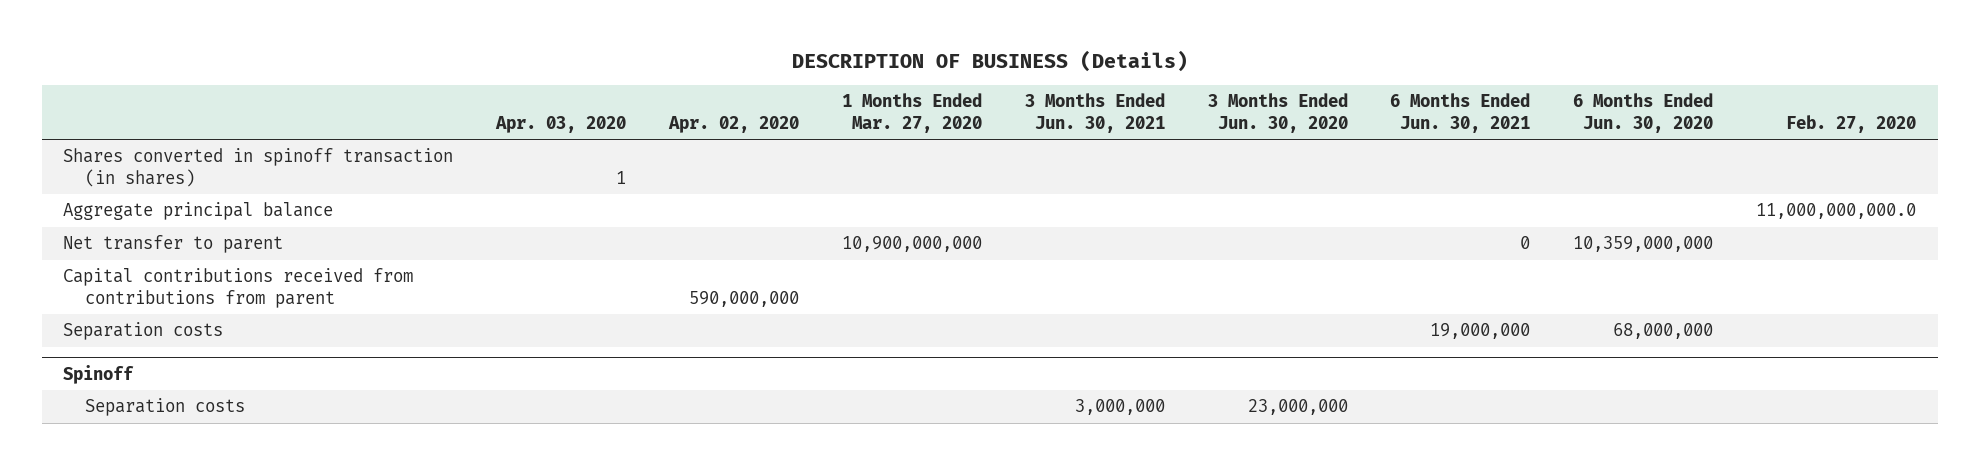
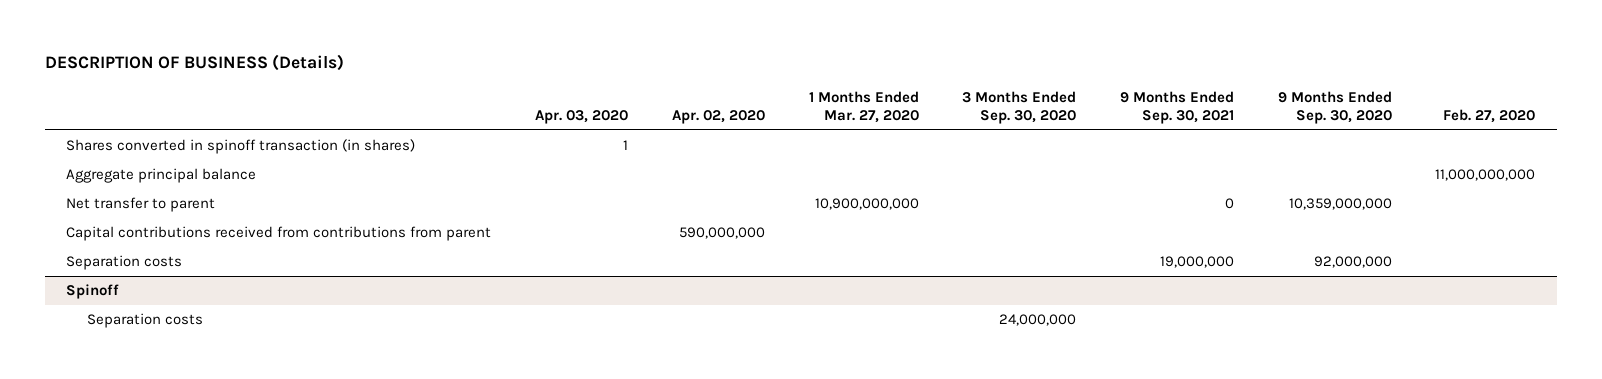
[1024,93,1165,133] 3 Months Ended Jun. 30, 2021 -> none
[1207,93,1348,133] 3 Months Ended Jun. 30, 2020 -> none
[1390,93,1531,133] 6 Months Ended Jun. 30, 2021 -> none
[1573,93,1714,133] 6 Months Ended Jun. 30, 2020 -> none
none -> [962,91,1077,125] 3 Months Ended Sep. 30, 2020
none -> [1119,91,1234,125] 9 Months Ended Sep. 30, 2021
none -> [1277,91,1392,125] 9 Months Ended Sep. 30, 2020
[1756,203,1917,220] 11,000,000,000.0 -> [1435,169,1536,182] 11,000,000,000

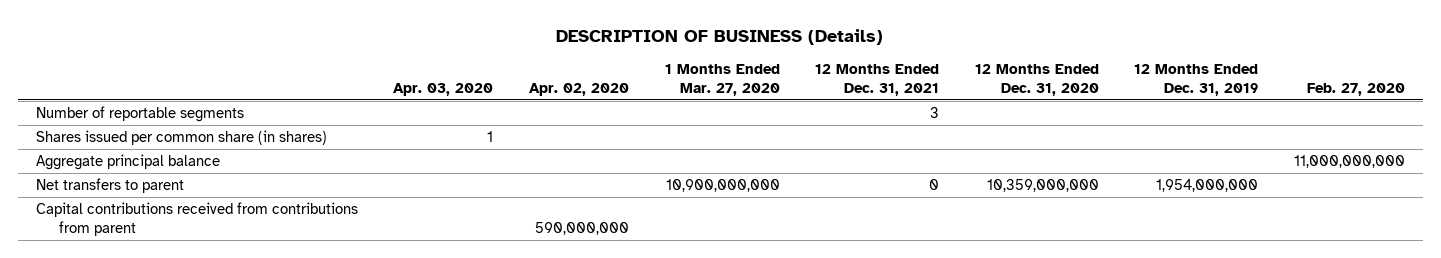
[962,91,1077,125] 3 Months Ended Sep. 30, 2020 -> none
[1119,91,1234,125] 9 Months Ended Sep. 30, 2021 -> none
[1277,91,1392,125] 9 Months Ended Sep. 30, 2020 -> none
none -> [815,63,940,96] 12 Months Ended Dec. 31, 2021
none -> [974,63,1099,96] 12 Months Ended Dec. 31, 2020
none -> [1134,63,1259,96] 12 Months Ended Dec. 31, 2019
none -> [35,106,244,123] Number of reportable segments
[66,139,416,155] Shares converted in spinoff transaction (in shares) -> [35,130,327,146] Shares issued per common share (in shares)
[66,197,216,213] Net transfer to parent -> [35,178,184,194] Net transfers to parent
[66,255,183,271] Separation costs -> none
[66,284,120,300] Spinoff -> none
[86,313,203,329] Separation costs -> none

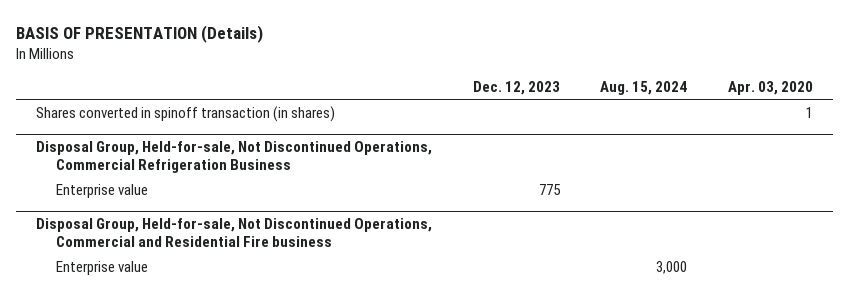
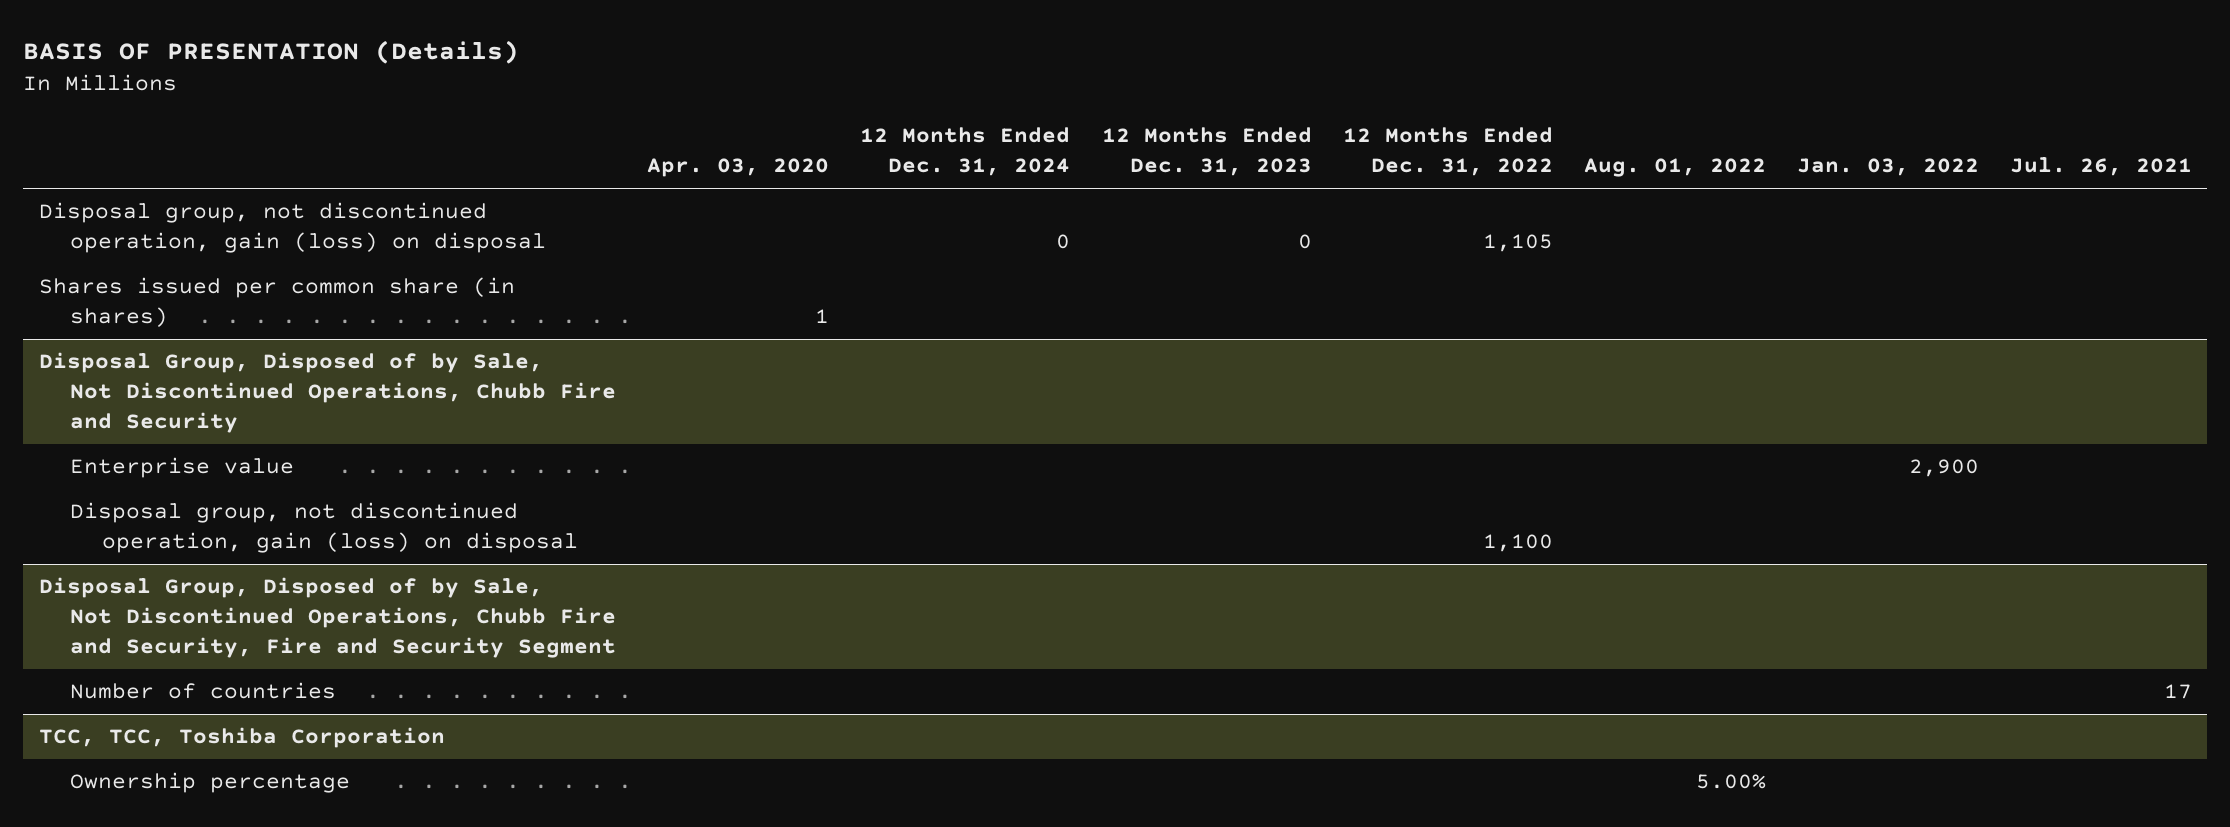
[472,80,560,95] Dec. 12, 2023 -> none
[600,80,688,95] Aug. 15, 2024 -> none
none -> [860,127,1071,177] 12 Months Ended Dec. 31, 2024
none -> [1101,127,1312,177] 12 Months Ended Dec. 31, 2023
none -> [1342,127,1553,177] 12 Months Ended Dec. 31, 2022
none -> [1583,158,1766,178] Aug. 01, 2022
none -> [1796,158,1979,177] Jan. 03, 2022
none -> [2009,157,2192,177] Jul. 26, 2021
[36,140,433,174] Disposal Group, Held-for-sale, Not Discontinued Operations, Commercial Refrigeration Business -> none
[56,183,149,198] Enterprise value -> none
[36,217,433,248] Disposal Group, Held-for-sale, Not Discontinued Operations, Commercial and Residential Fire business -> none
[56,260,149,275] Enterprise value -> none
none -> [38,202,547,254] Disposal group, not discontinued operation, gain (loss) on disposal
[36,105,336,122] Shares converted in spinoff transaction (in shares) -> [38,277,515,328] Shares issued per common share (in shares)
none -> [38,352,617,434] Disposal Group, Disposed of by Sale, Not Discontinued Operations, Chubb Fire and Security
none -> [70,457,295,479] Enterprise value
none -> [70,502,579,554] Disposal group, not discontinued operation, gain (loss) on disposal
none -> [38,577,617,659] Disposal Group, Disposed of by Sale, Not Discontinued Operations, Chubb Fire and Security, Fire and Security Segment
none -> [70,682,337,700] Number of countries
none -> [38,727,445,749] TCC, TCC, Toshiba Corporation
none -> [70,772,351,794] Ownership percentage

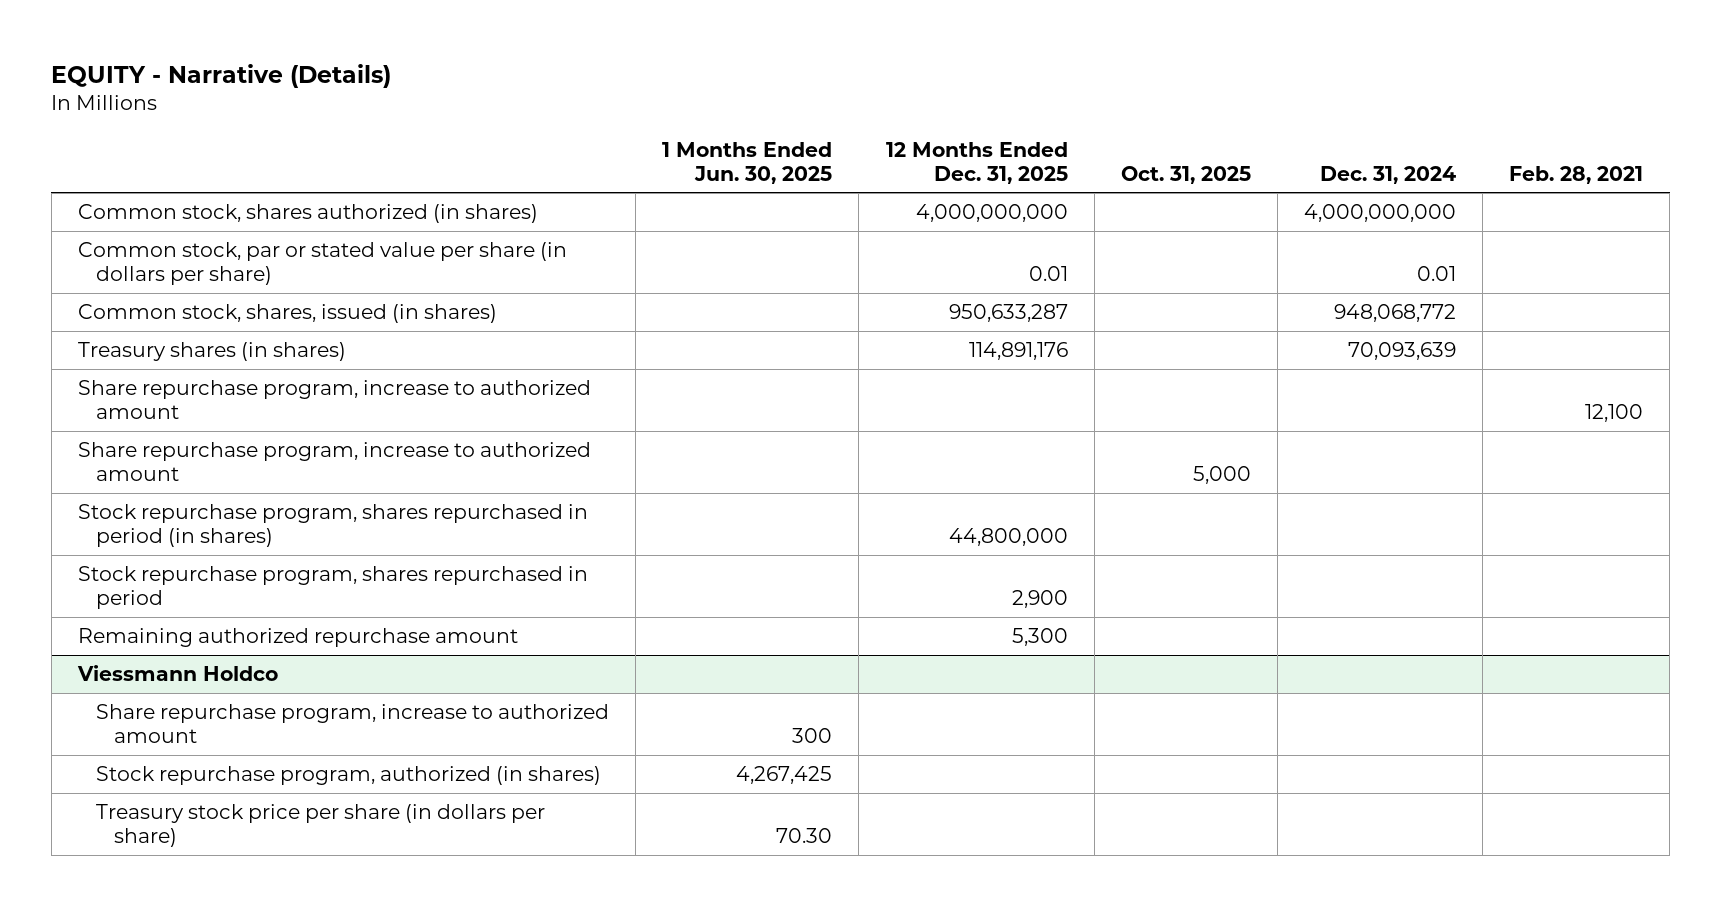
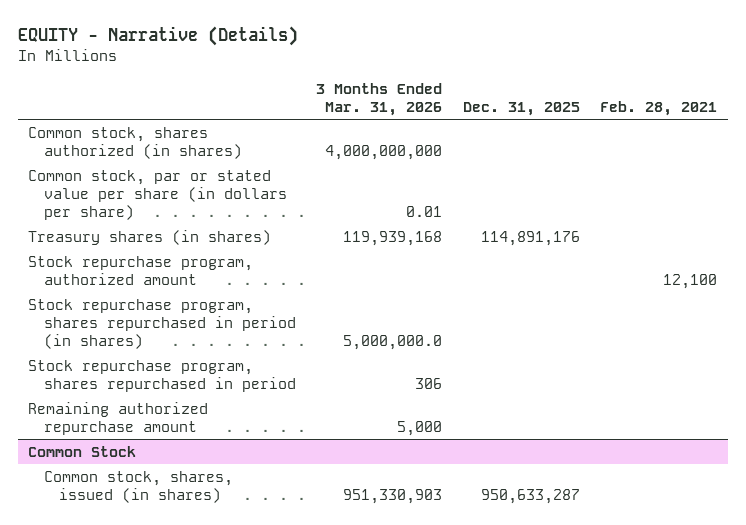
[662,141,833,184] 1 Months Ended Jun. 30, 2025 -> none
[885,141,1068,184] 12 Months Ended Dec. 31, 2025 -> none
[1120,165,1251,184] Oct. 31, 2025 -> none
[1320,165,1457,184] Dec. 31, 2024 -> none
none -> [316,82,443,116] 3 Months Ended Mar. 31, 2026
none -> [462,101,580,116] Dec. 31, 2025
[77,304,497,324] Common stock, shares, issued (in shares) -> none
[77,442,591,482] Share repurchase program, increase to authorized amount -> none
[77,380,591,420] Share repurchase program, increase to authorized amount -> [28,255,254,285] Stock repurchase program, authorized amount
[76,665,278,682] Viessmann Holdco -> none
[96,704,610,744] Share repurchase program, increase to authorized amount -> none
[96,766,602,786] Stock repurchase program, authorized (in shares) -> none
[96,804,546,848] Treasury stock price per share (in dollars per share) -> none
none -> [28,445,137,457] Common Stock
none -> [43,470,233,503] Common stock, shares, issued (in shares)

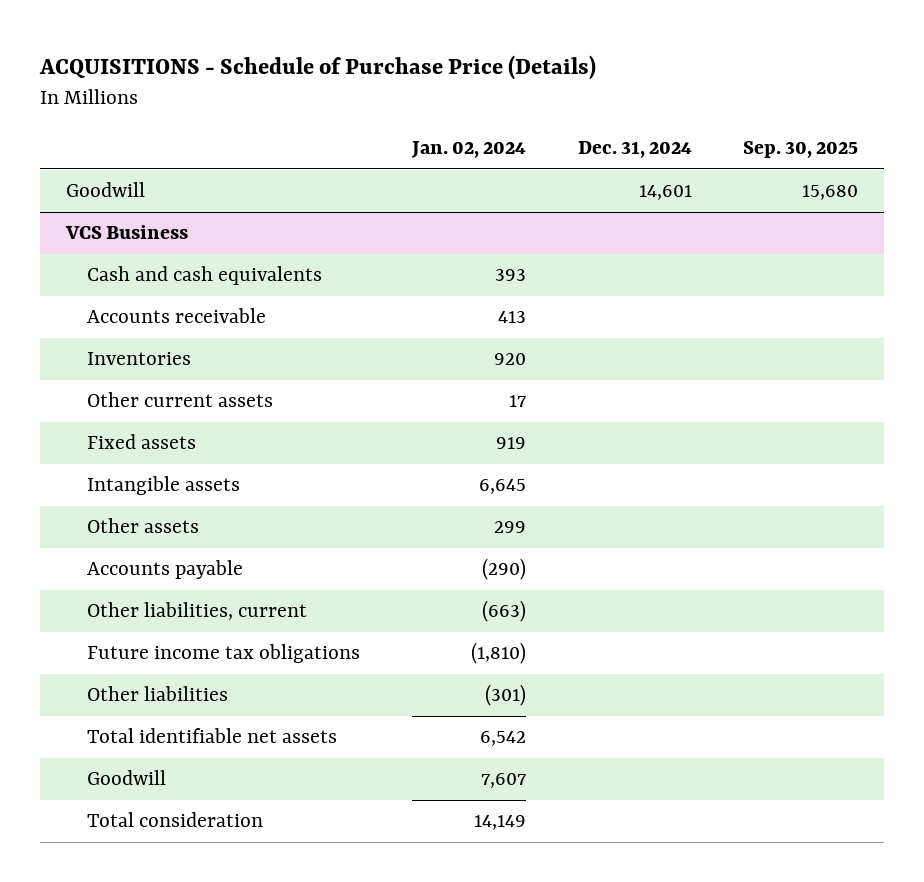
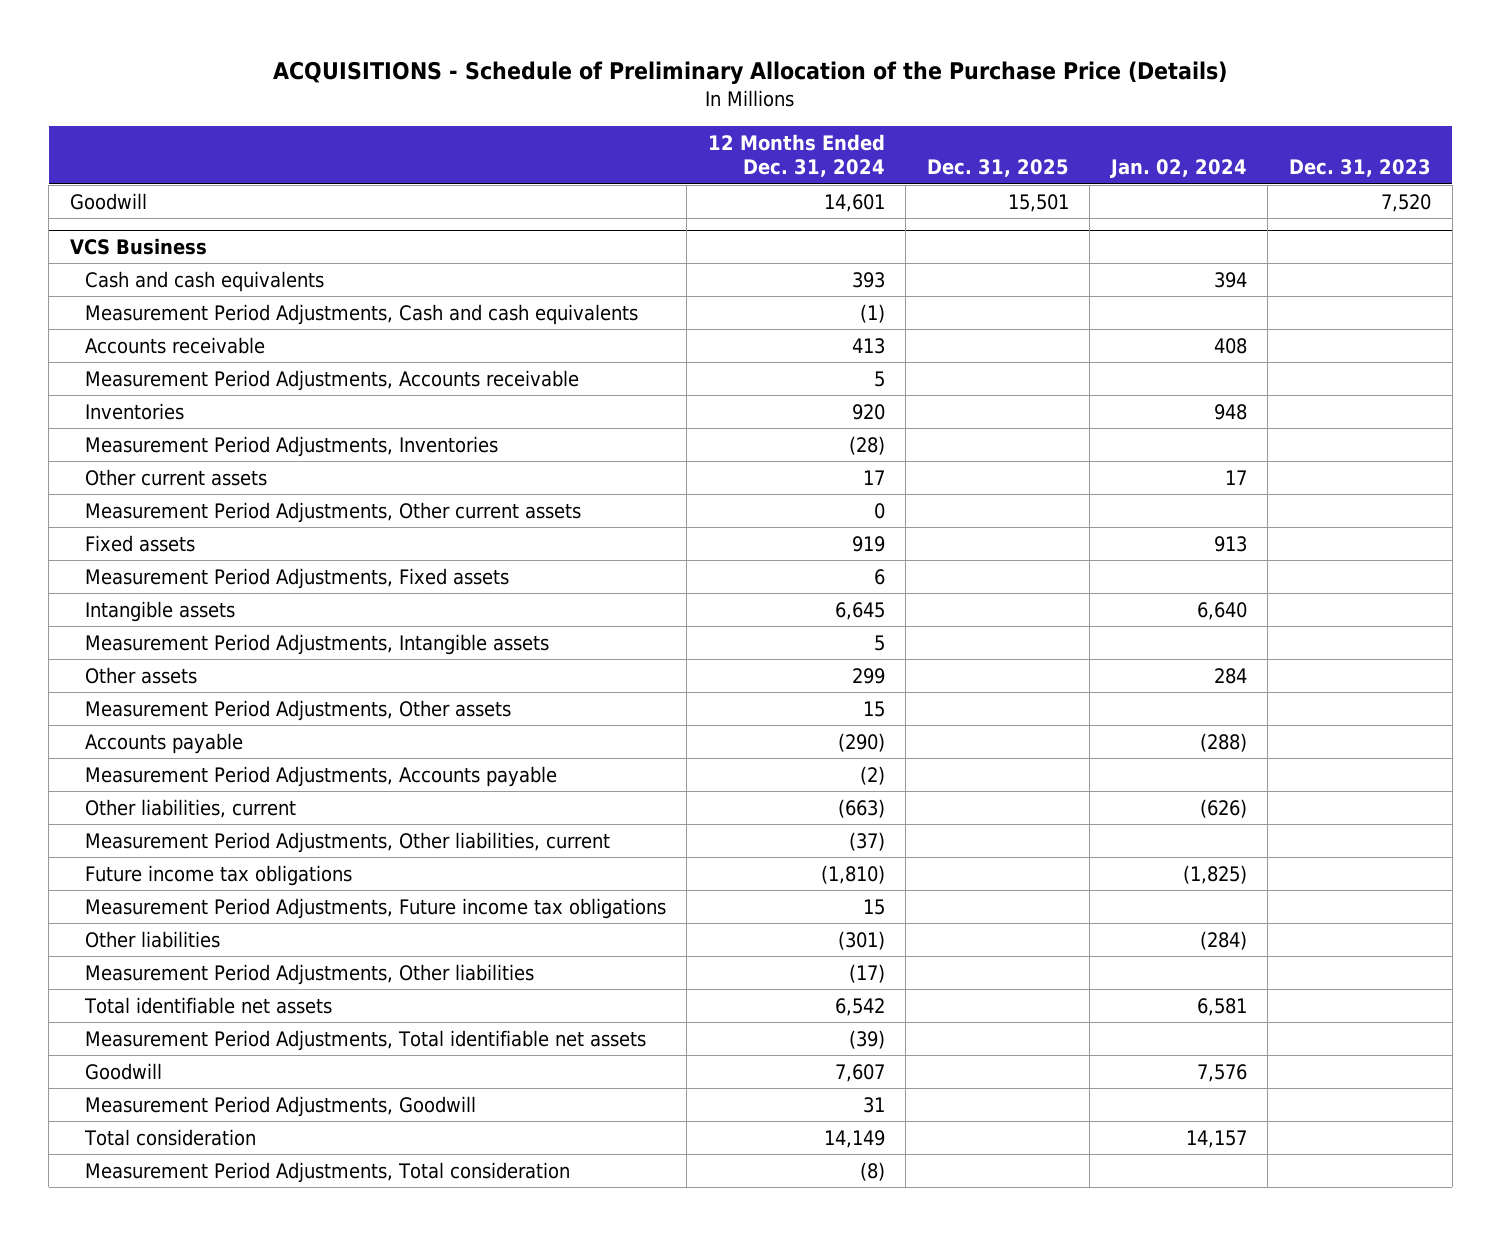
[38,55,596,81] ACQUISITIONS - Schedule of Purchase Price (Details) -> [273,61,1228,85] ACQUISITIONS - Schedule of Preliminary Allocation of the Purchase Price (Details)
[577,141,692,159] Dec. 31, 2024 -> none
[743,141,859,159] Sep. 30, 2025 -> none
none -> [707,133,885,178] 12 Months Ended Dec. 31, 2024
none -> [926,159,1069,178] Dec. 31, 2025
none -> [1289,159,1432,178] Dec. 31, 2023
[494,269,526,282] 393 -> [1213,271,1247,288] 394
none -> [84,303,638,325] Measurement Period Adjustments, Cash and cash equivalents
[497,311,526,324] 413 -> [1213,337,1247,354] 408
none -> [84,369,579,391] Measurement Period Adjustments, Accounts receivable
[493,353,526,366] 920 -> [1213,403,1247,420] 948
none -> [84,435,498,457] Measurement Period Adjustments, Inventories
none -> [84,501,581,523] Measurement Period Adjustments, Other current assets
[495,437,526,450] 919 -> [1213,535,1247,552] 913
none -> [84,567,509,589] Measurement Period Adjustments, Fixed assets
[478,479,526,495] 6,645 -> [1196,601,1247,620] 6,640
none -> [84,633,549,655] Measurement Period Adjustments, Intangible assets
[493,521,526,534] 299 -> [1213,667,1247,684] 284
none -> [84,699,511,721] Measurement Period Adjustments, Other assets
[481,558,526,581] (290) -> [1199,732,1247,752] (288)
none -> [84,765,557,787] Measurement Period Adjustments, Accounts payable
[481,600,526,623] (663) -> [1199,798,1247,818] (626)
none -> [84,831,610,853] Measurement Period Adjustments, Other liabilities, current
[470,642,526,665] (1,810) -> [1182,864,1247,884] (1,825)
none -> [84,897,666,919] Measurement Period Adjustments, Future income tax obligations
[484,684,526,707] (301) -> [1199,930,1247,950] (284)
none -> [84,963,534,985] Measurement Period Adjustments, Other liabilities
[479,731,526,747] 6,542 -> [1196,997,1247,1016] 6,581
none -> [84,1029,646,1051] Measurement Period Adjustments, Total identifiable net assets
[480,773,526,789] 7,607 -> [1196,1063,1247,1082] 7,576
none -> [84,1095,476,1117] Measurement Period Adjustments, Goodwill
[473,815,526,831] 14,149 -> [1185,1129,1247,1148] 14,157
none -> [84,1161,570,1183] Measurement Period Adjustments, Total consideration

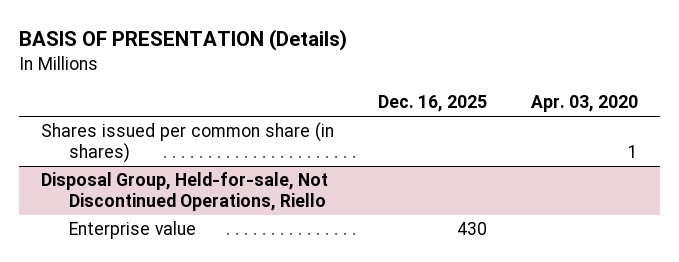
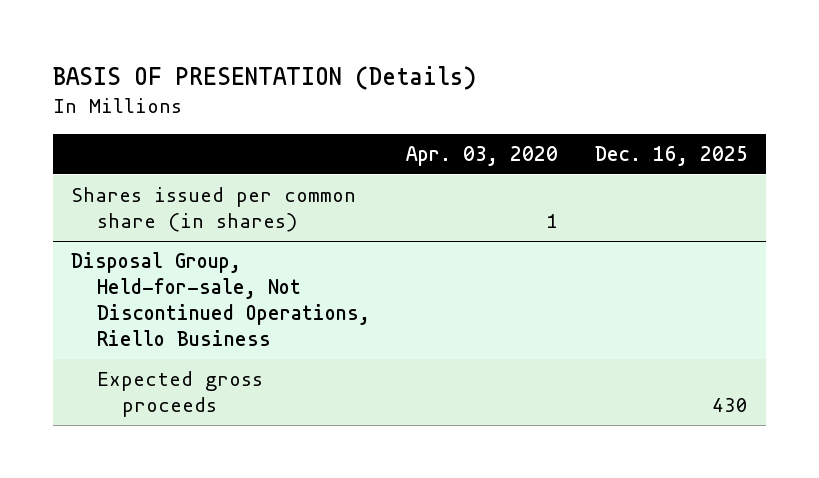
[40,172,328,212] Disposal Group, Held-for-sale, Not Discontinued Operations, Riello -> [71,252,370,346] Disposal Group, Held-for-sale, Not Discontinued Operations, Riello Business
[68,221,196,240] Enterprise value -> [96,371,263,418] Expected gross proceeds

